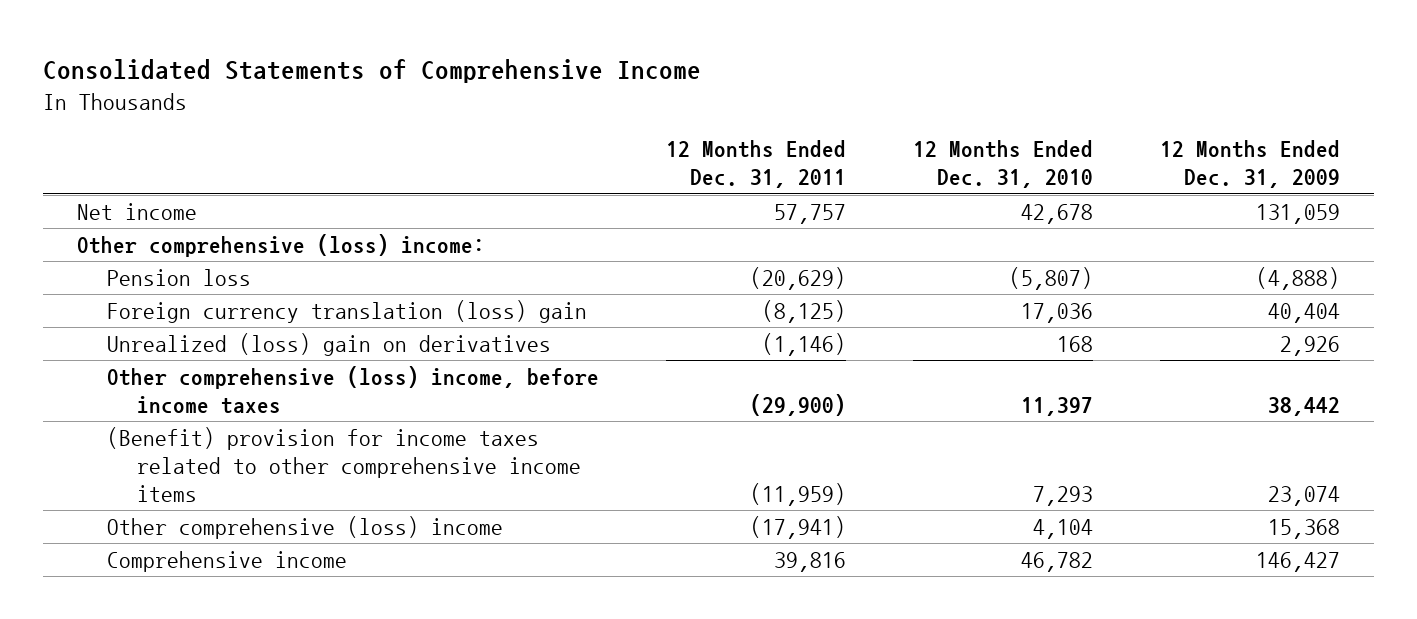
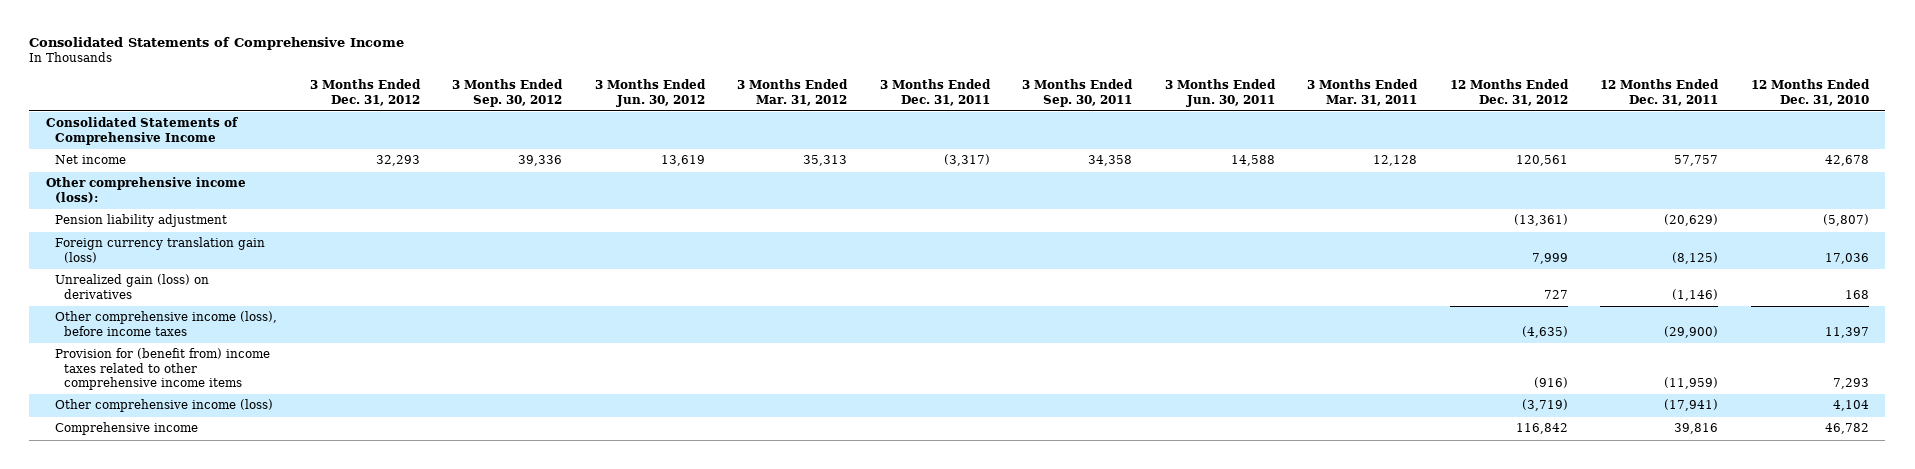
[1160,140,1341,189] 12 Months Ended Dec. 31, 2009 -> none
none -> [309,79,421,106] 3 Months Ended Dec. 31, 2012
none -> [452,79,564,107] 3 Months Ended Sep. 30, 2012
none -> [594,79,706,107] 3 Months Ended Jun. 30, 2012
none -> [737,79,849,106] 3 Months Ended Mar. 31, 2012
none -> [879,79,991,106] 3 Months Ended Dec. 31, 2011
none -> [1022,79,1134,107] 3 Months Ended Sep. 30, 2011
none -> [1164,79,1276,107] 3 Months Ended Jun. 30, 2011
none -> [1307,79,1419,106] 3 Months Ended Mar. 31, 2011
none -> [1449,79,1569,106] 12 Months Ended Dec. 31, 2012
none -> [45,117,238,145] Consolidated Statements of Comprehensive Income
[76,234,485,258] Other comprehensive (loss) income: -> [45,177,246,203] Other comprehensive income (loss):
[106,269,251,287] Pension loss -> [54,214,227,228] Pension liability adjustment
[106,300,587,324] Foreign currency translation (loss) gain -> [54,237,265,263] Foreign currency translation gain (loss)
[106,333,551,357] Unrealized (loss) gain on derivatives -> [54,274,209,299] Unrealized gain (loss) on derivatives
[106,366,599,414] Other comprehensive (loss) income, before income taxes -> [54,311,277,336] Other comprehensive income (loss), before income taxes
[106,427,581,502] (Benefit) provision for income taxes related to other comprehensive income items -> [54,348,270,391] Provision for (benefit from) income taxes related to other comprehensive income items
[106,516,503,540] Other comprehensive (loss) income -> [54,399,273,413] Other comprehensive income (loss)

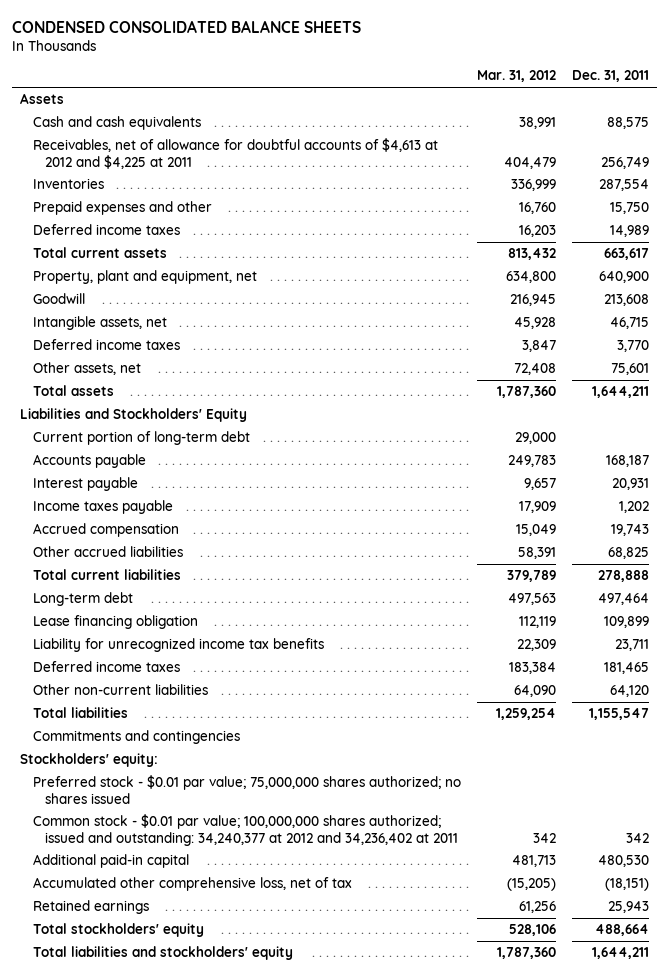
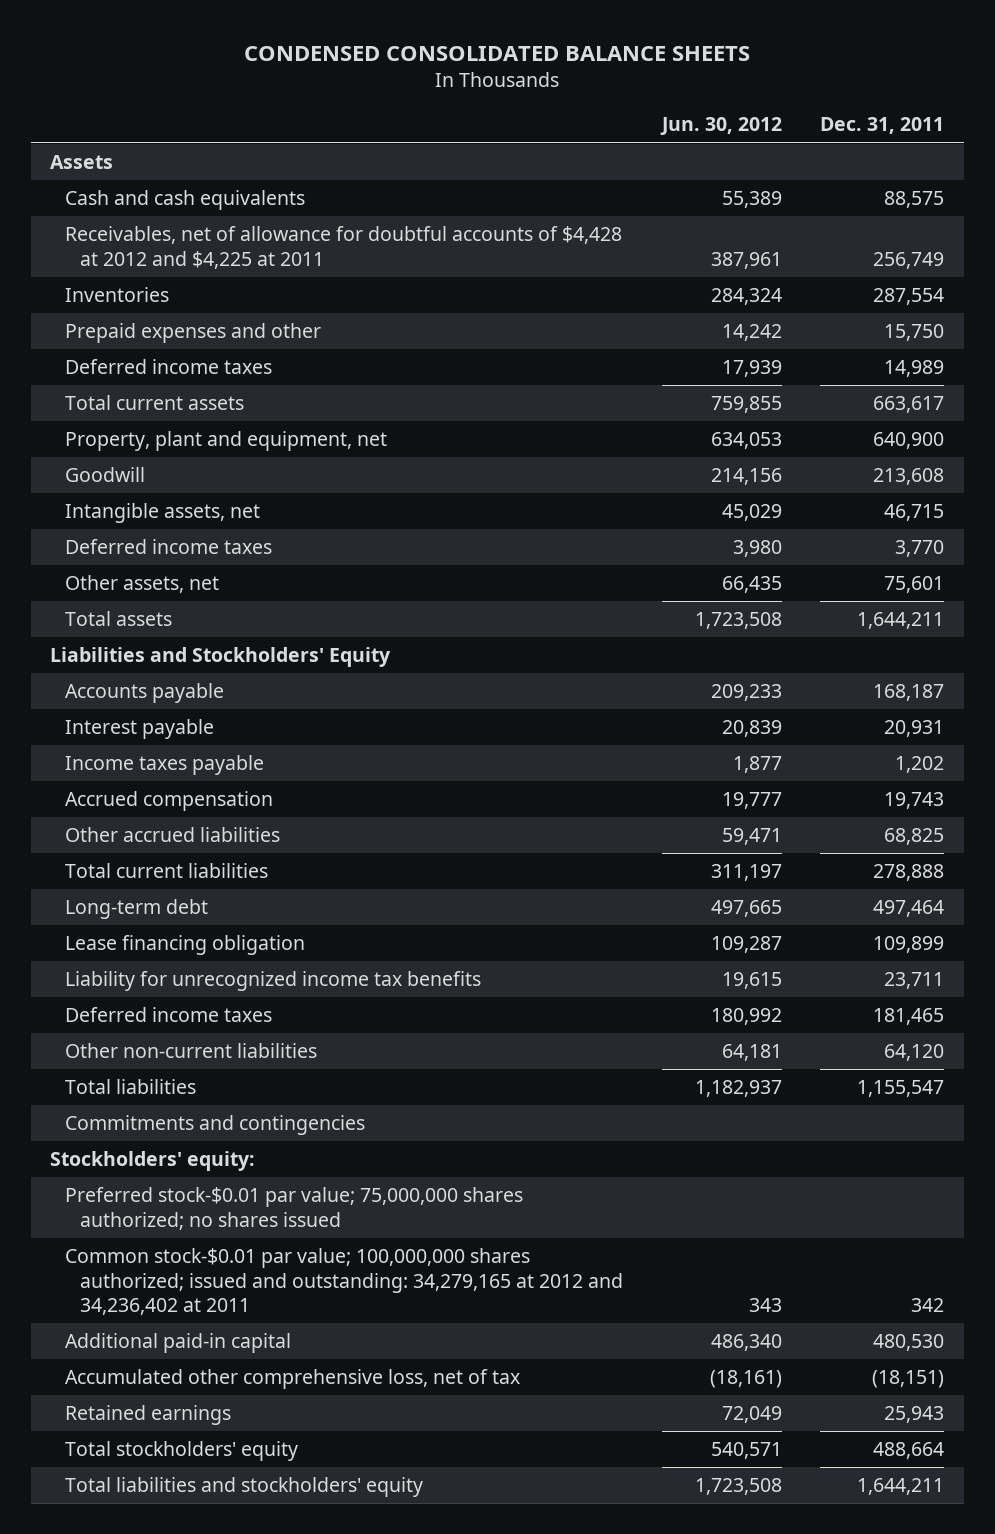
[476,70,556,83] Mar. 31, 2012 -> none
none -> [659,117,782,136] Jun. 30, 2012
[32,138,438,169] Receivables, net of allowance for doubtful accounts of $4,613 at 2012 and $4,225 at 2011 -> [65,226,623,269] Receivables, net of allowance for doubtful accounts of $4,428 at 2012 and $4,225 at 2011
[32,431,250,446] Current portion of long-term debt -> none
[32,775,461,804] Preferred stock - $0.01 par value; 75,000,000 shares authorized; no shares issued -> [65,1187,524,1230] Preferred stock-$0.01 par value; 75,000,000 shares authorized; no shares issued
[32,814,459,846] Common stock - $0.01 par value; 100,000,000 shares authorized; issued and outstanding: 34,240,377 at 2012 and 34,236,402 at 2011 -> [65,1248,623,1316] Common stock-$0.01 par value; 100,000,000 shares authorized; issued and outstanding: 34,279,165 at 2012 and 34,236,402 at 2011

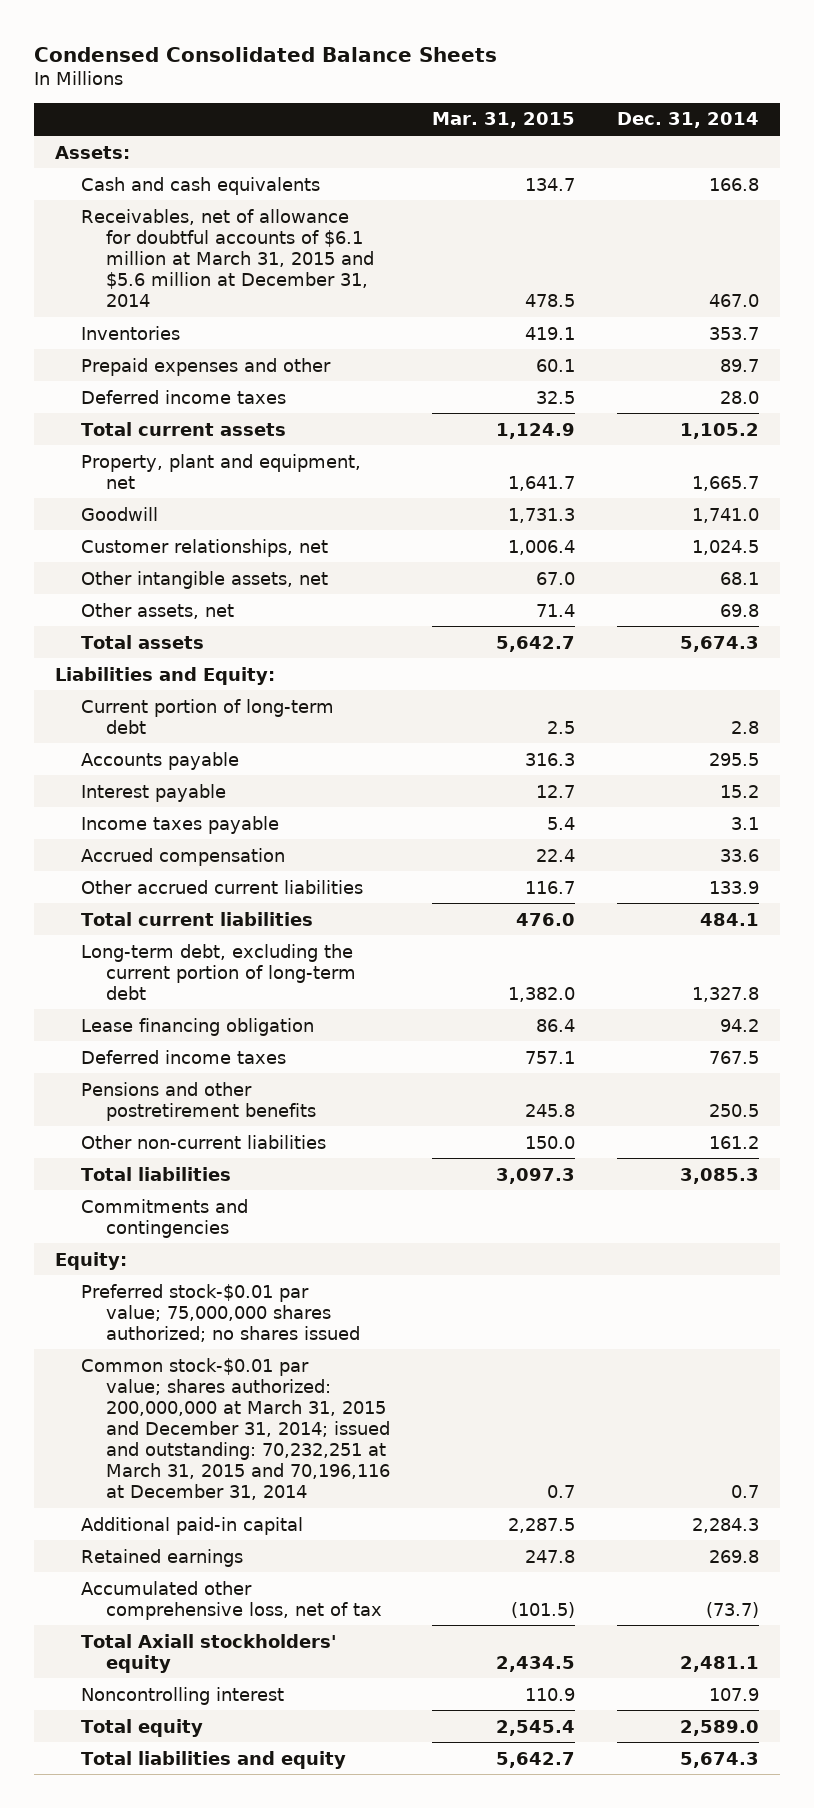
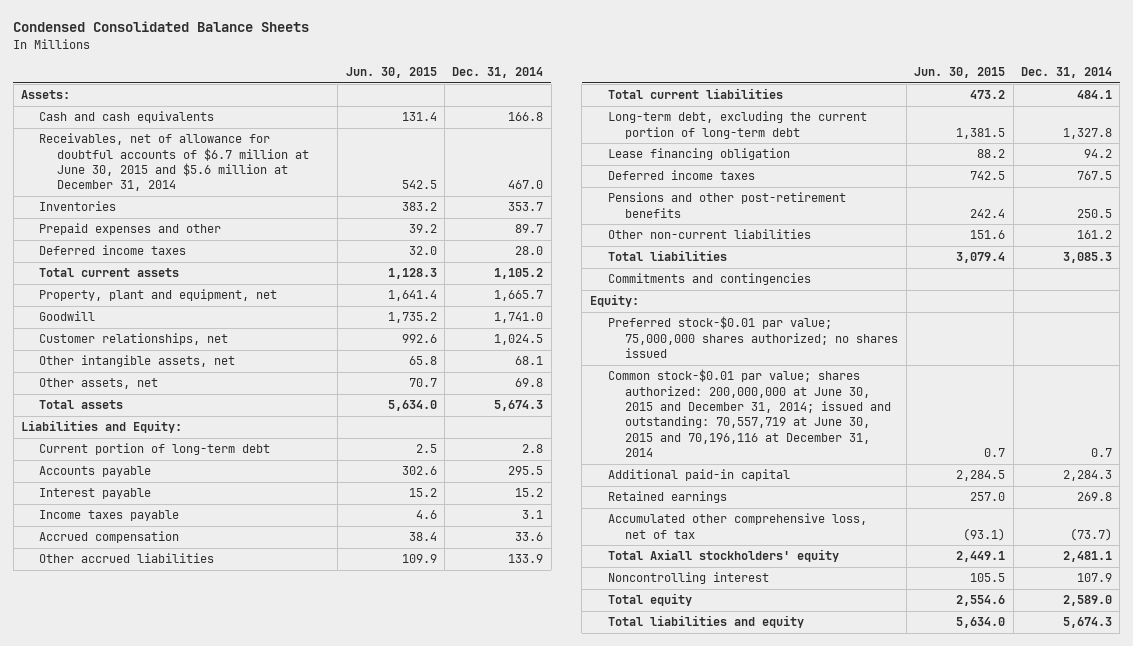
[431,112,575,129] Mar. 31, 2015 -> none
none -> [345,67,437,79] Jun. 30, 2015
[80,208,374,307] Receivables, net of allowance for doubtful accounts of $6.1 million at March 31, 2015 and $5.6 million at December 31, 2014 -> [38,133,309,192] Receivables, net of allowance for doubtful accounts of $6.7 million at June 30, 2015 and $5.6 million at December 31, 2014
[80,879,363,894] Other accrued current liabilities -> [38,553,214,564] Other accrued liabilities
[80,1081,316,1121] Pensions and other postretirement benefits -> [607,192,846,218] Pensions and other post-retirement benefits
[80,1357,390,1501] Common stock-$0.01 par value; shares authorized: 200,000,000 at March 31, 2015 and December 31, 2014; issued and outstanding: 70,232,251 at March 31, 2015 and 70,196,116 at December 31, 2014 -> [607,369,892,458] Common stock-$0.01 par value; shares authorized: 200,000,000 at June 30, 2015 and December 31, 2014; issued and outstanding: 70,557,719 at June 30, 2015 and 70,196,116 at December 31, 2014

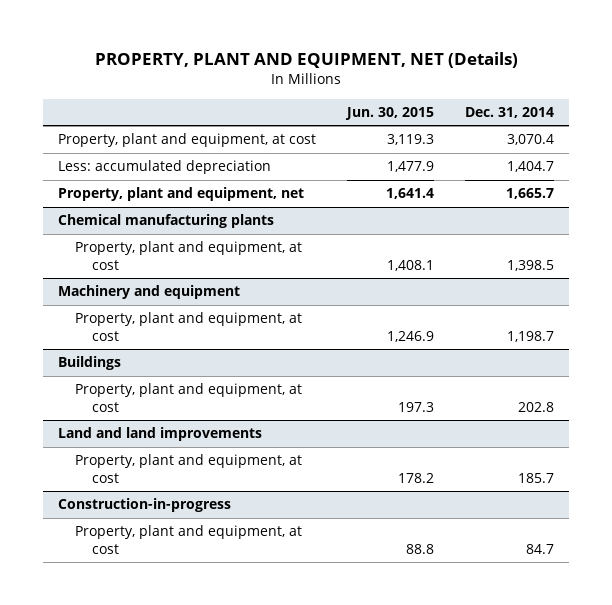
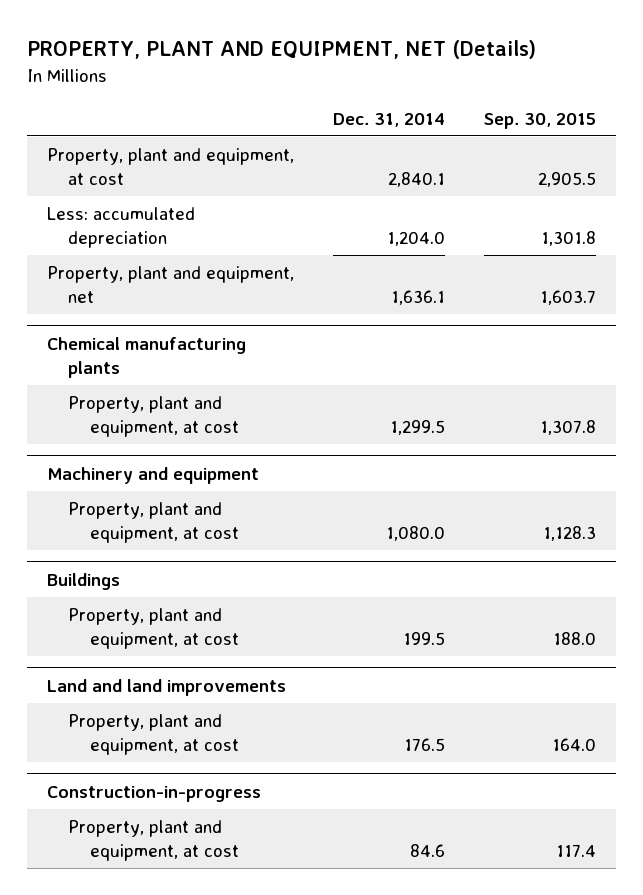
[345,106,435,120] Jun. 30, 2015 -> none
none -> [484,112,597,129] Sep. 30, 2015
[506,134,554,146] 3,070.4 -> [387,171,445,187] 2,840.1
[506,161,554,173] 1,404.7 -> [386,230,445,246] 1,204.0
[505,188,554,200] 1,665.7 -> [390,289,445,305] 1,636.1
[506,260,554,272] 1,398.5 -> [389,419,445,435] 1,299.5
[506,331,554,343] 1,198.7 -> [385,525,445,541] 1,080.0
[517,402,554,413] 202.8 -> [402,631,445,645] 199.5
[517,473,554,484] 185.7 -> [403,737,445,751] 176.5
[525,544,554,555] 84.7 -> [409,843,445,857] 84.6

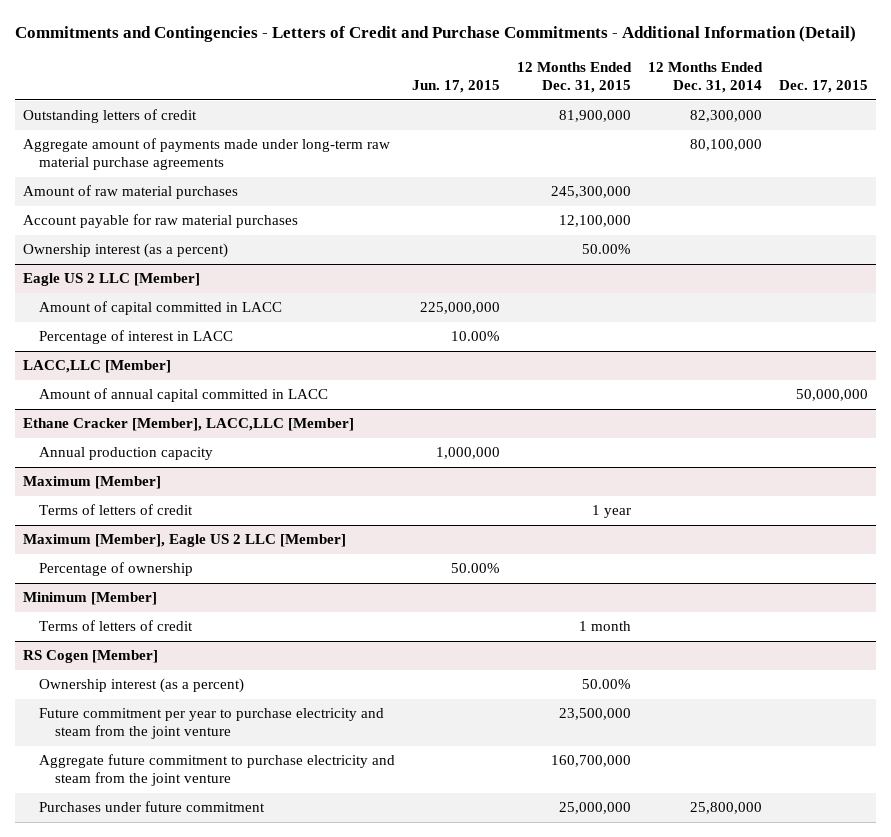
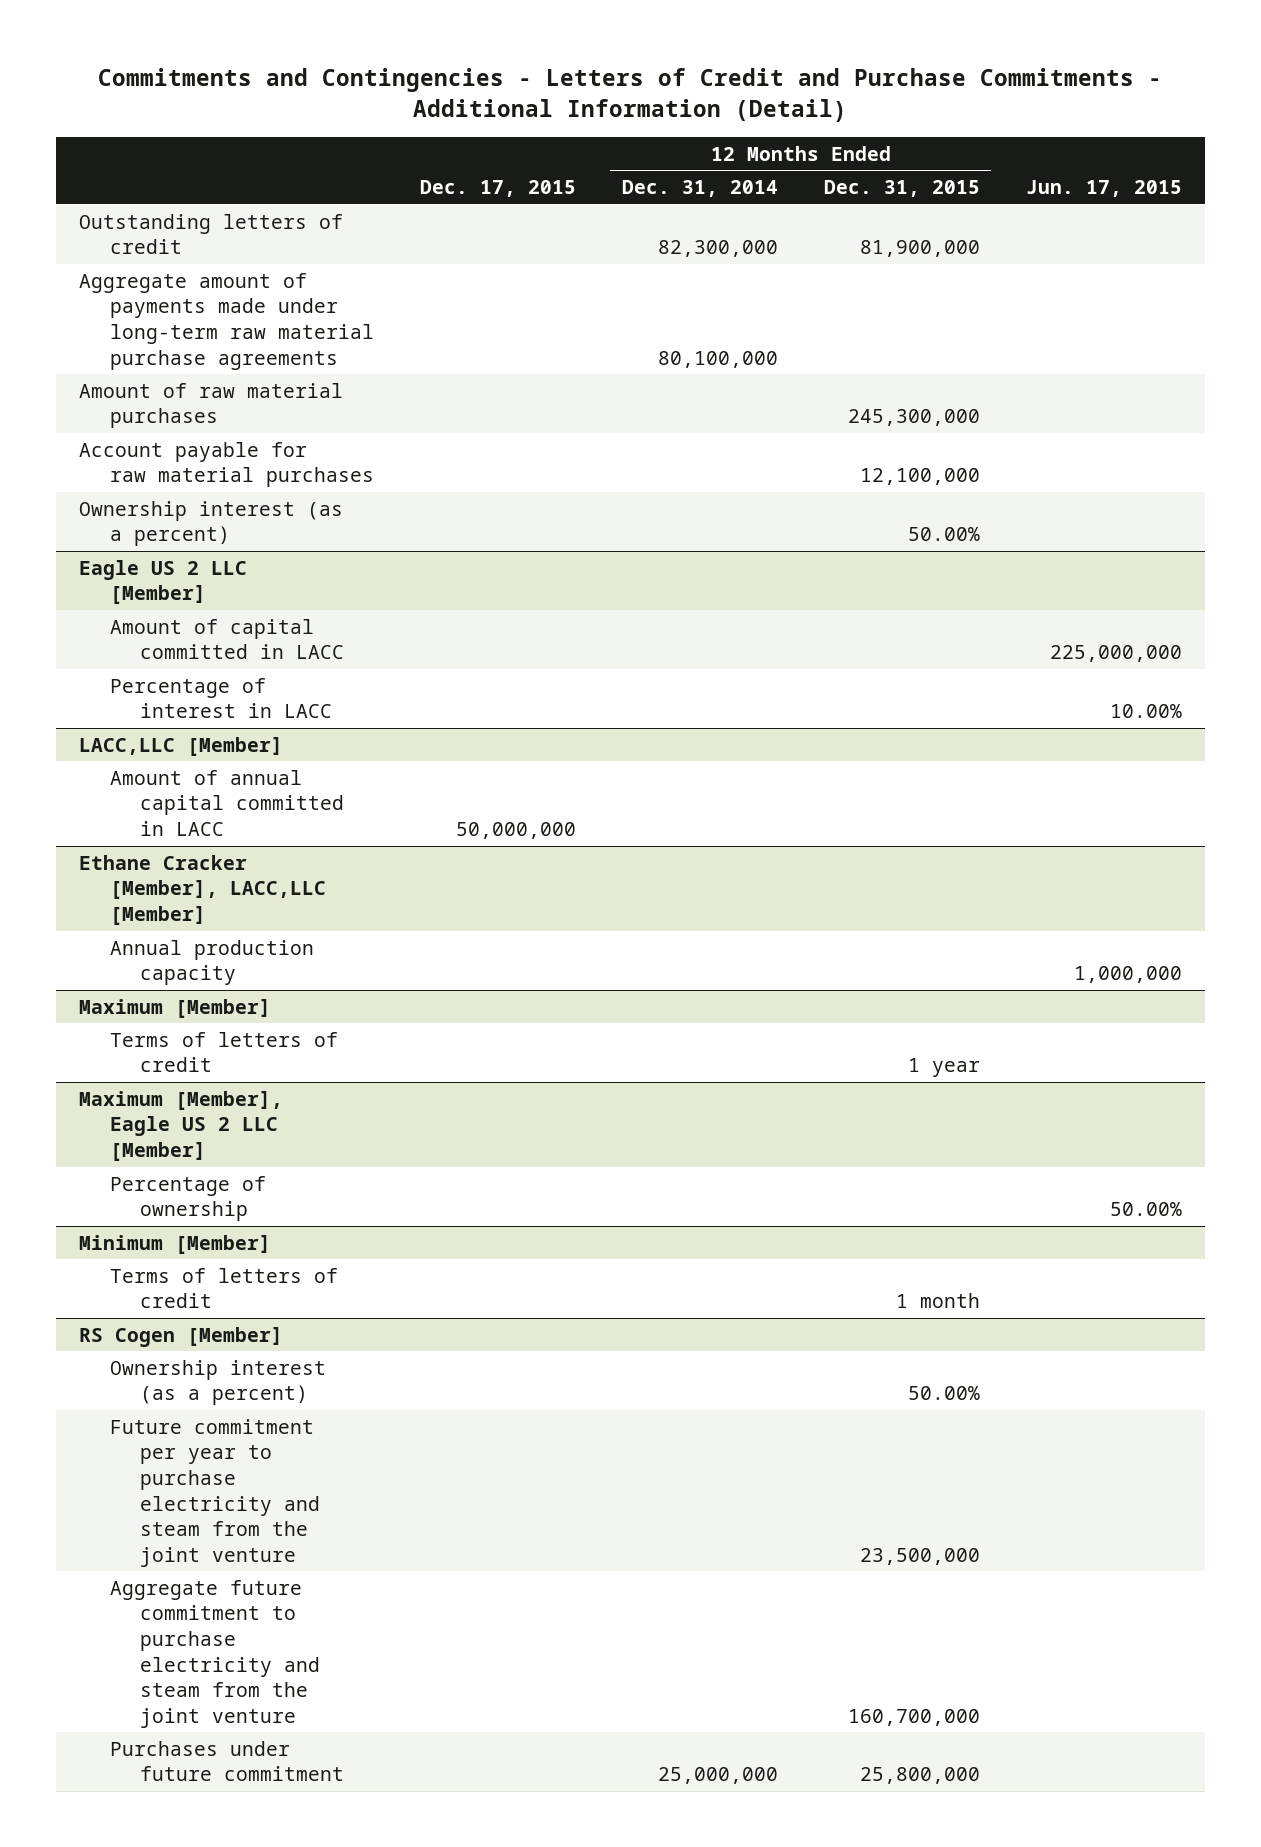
[558,802,631,815] 25,000,000 -> [859,1767,980,1785] 25,800,000
[689,802,762,815] 25,800,000 -> [657,1767,778,1785] 25,000,000

